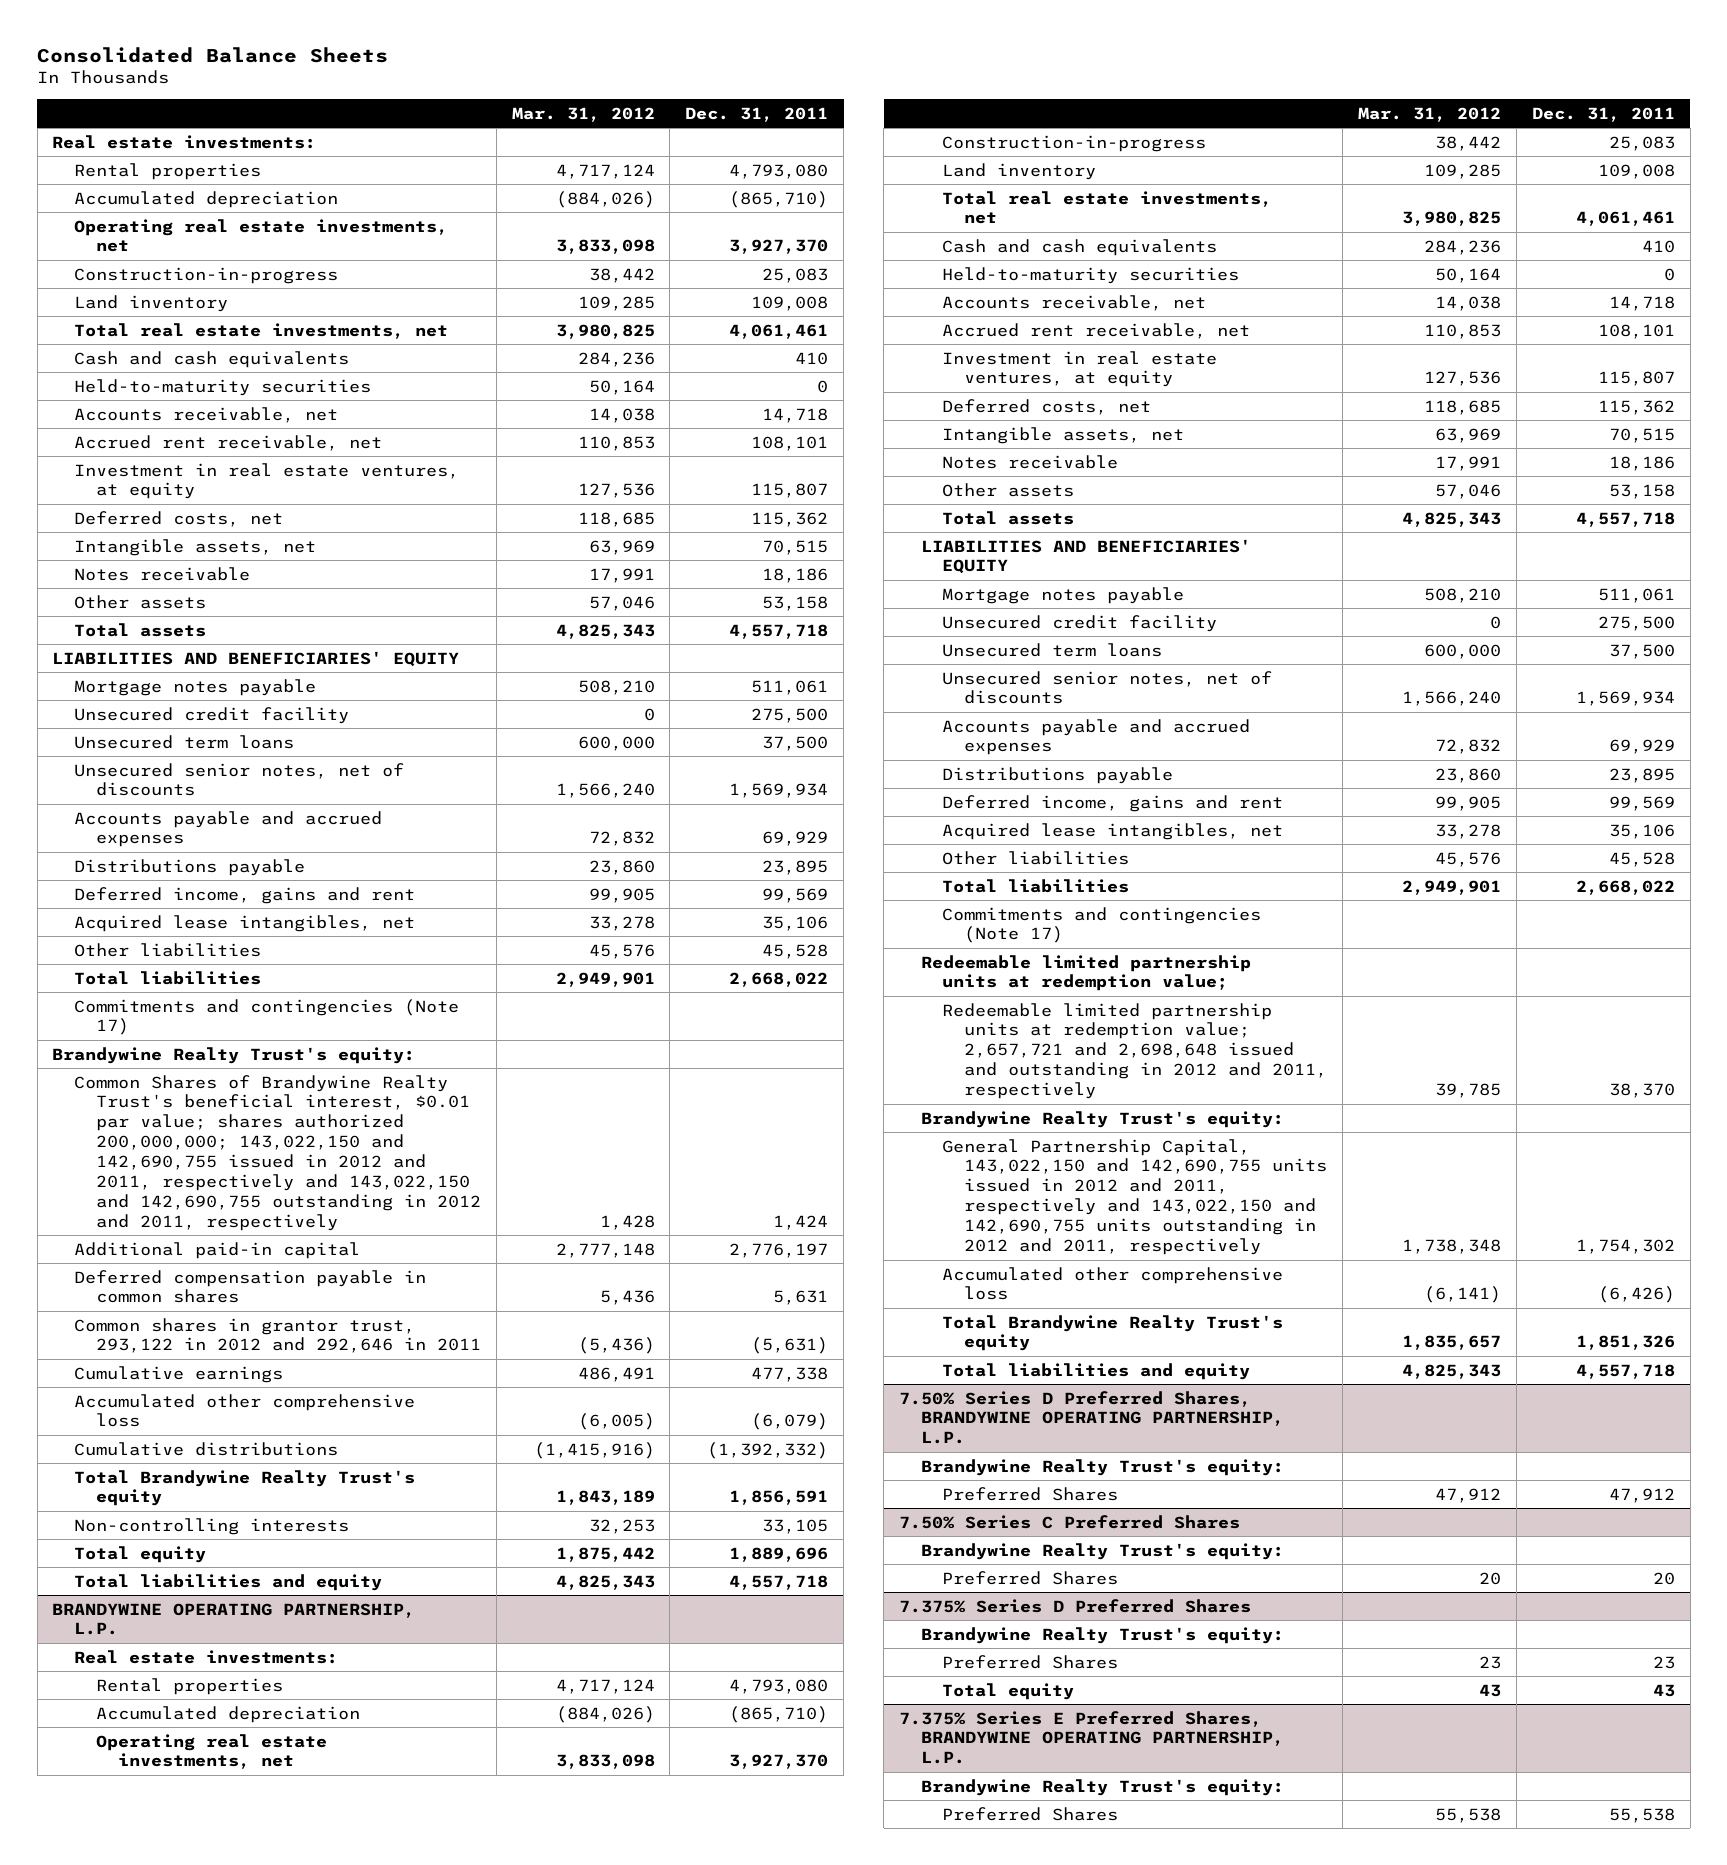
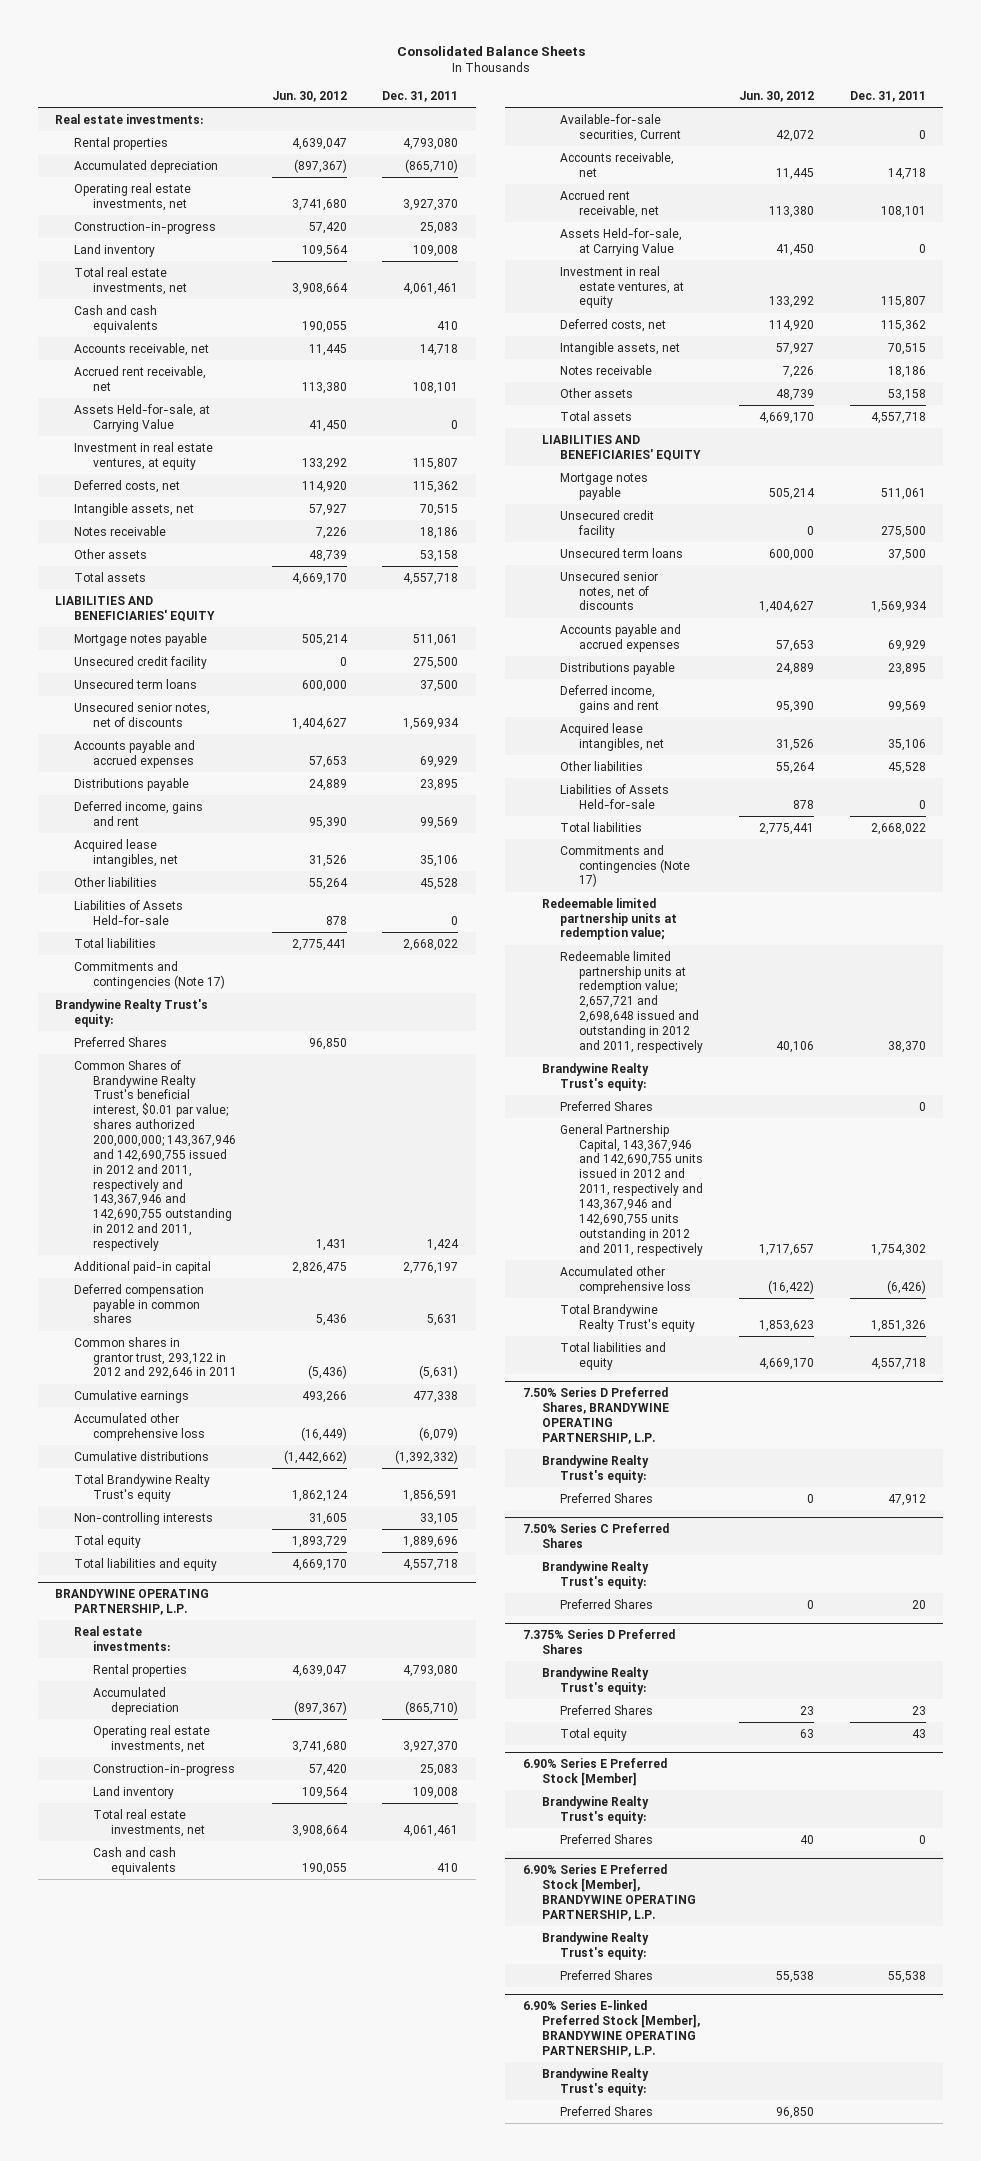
[511,106,655,122] Mar. 31, 2012 -> none
none -> [271,91,347,103] Jun. 30, 2012
[74,378,372,396] Held-to-maturity securities -> none
none -> [74,403,211,432] Assets Held-for-sale, at Carrying Value
none -> [74,899,184,925] Liabilities of Assets Held-for-sale
none -> [74,1036,168,1047] Preferred Shares
[74,1074,481,1232] Common Shares of Brandywine Realty Trust's beneficial interest, $0.01 par value; shares authorized 200,000,000; 143,022,150 and 142,690,755 issued in 2012 and 2011, respectively and 143,022,150 and 142,690,755 outstanding in 2012 and 2011, respectively -> [74,1059,236,1251] Common Shares of Brandywine Realty Trust's beneficial interest, $0.01 par value; shares authorized 200,000,000; 143,367,946 and 142,690,755 issued in 2012 and 2011, respectively and 143,367,946 and 142,690,755 outstanding in 2012 and 2011, respectively
[942,266,1240,284] Held-to-maturity securities -> none
none -> [560,113,681,142] Available-for-sale securities, Current
none -> [560,227,683,256] Assets Held-for-sale, at Carrying Value
none -> [560,783,670,809] Liabilities of Assets Held-for-sale
none -> [560,1100,654,1111] Preferred Shares
[942,1138,1328,1256] General Partnership Capital, 143,022,150 and 142,690,755 units issued in 2012 and 2011, respectively and 143,022,150 and 142,690,755 units outstanding in 2012 and 2011, respectively -> [560,1123,703,1256] General Partnership Capital, 143,367,946 and 142,690,755 units issued in 2012 and 2011, respectively and 143,367,946 and 142,690,755 units outstanding in 2012 and 2011, respectively
[898,1710,1284,1765] 7.375% Series E Preferred Shares, BRANDYWINE OPERATING PARTNERSHIP, L.P. -> none
none -> [523,1758,668,1786] 6.90% Series E Preferred Stock [Member]
none -> [560,1833,654,1844] Preferred Shares
none -> [523,1864,696,1921] 6.90% Series E Preferred Stock [Member], BRANDYWINE OPERATING PARTNERSHIP, L.P.
none -> [541,1931,649,1960] Brandywine Realty Trust's equity:
none -> [523,2000,700,2057] 6.90% Series E-linked Preferred Stock [Member], BRANDYWINE OPERATING PARTNERSHIP, L.P.
none -> [541,2067,649,2096] Brandywine Realty Trust's equity:
none -> [560,2105,654,2116] Preferred Shares

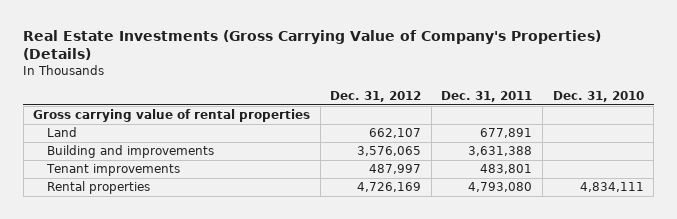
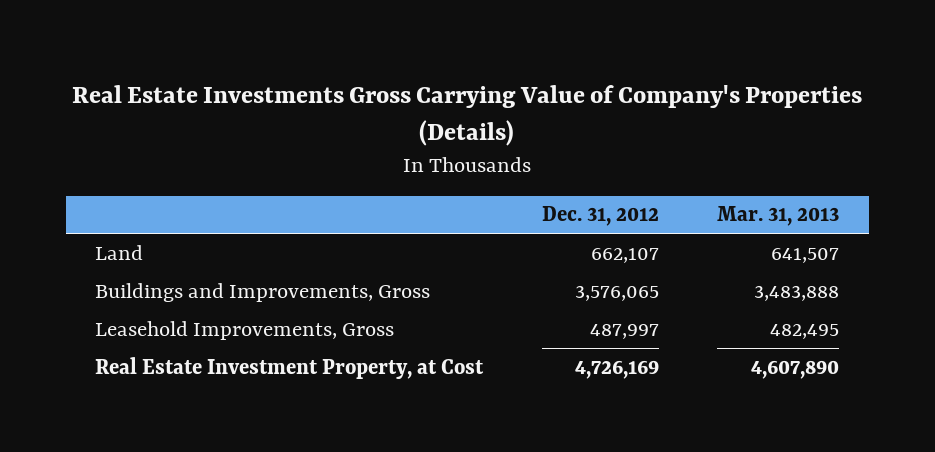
[23,30,602,61] Real Estate Investments (Gross Carrying Value of Company's Properties) (Details) -> [72,84,863,146] Real Estate Investments Gross Carrying Value of Company's Properties (Details)
[441,90,533,102] Dec. 31, 2011 -> none
[552,90,644,102] Dec. 31, 2010 -> none
none -> [717,206,840,227] Mar. 31, 2013
[33,109,311,123] Gross carrying value of rental properties -> none
[46,145,214,159] Building and improvements -> [95,282,431,302] Buildings and Improvements, Gross
[45,164,180,177] Tenant improvements -> [95,320,395,340] Leasehold Improvements, Gross
[46,181,150,195] Rental properties -> [95,356,485,379] Real Estate Investment Property, at Cost

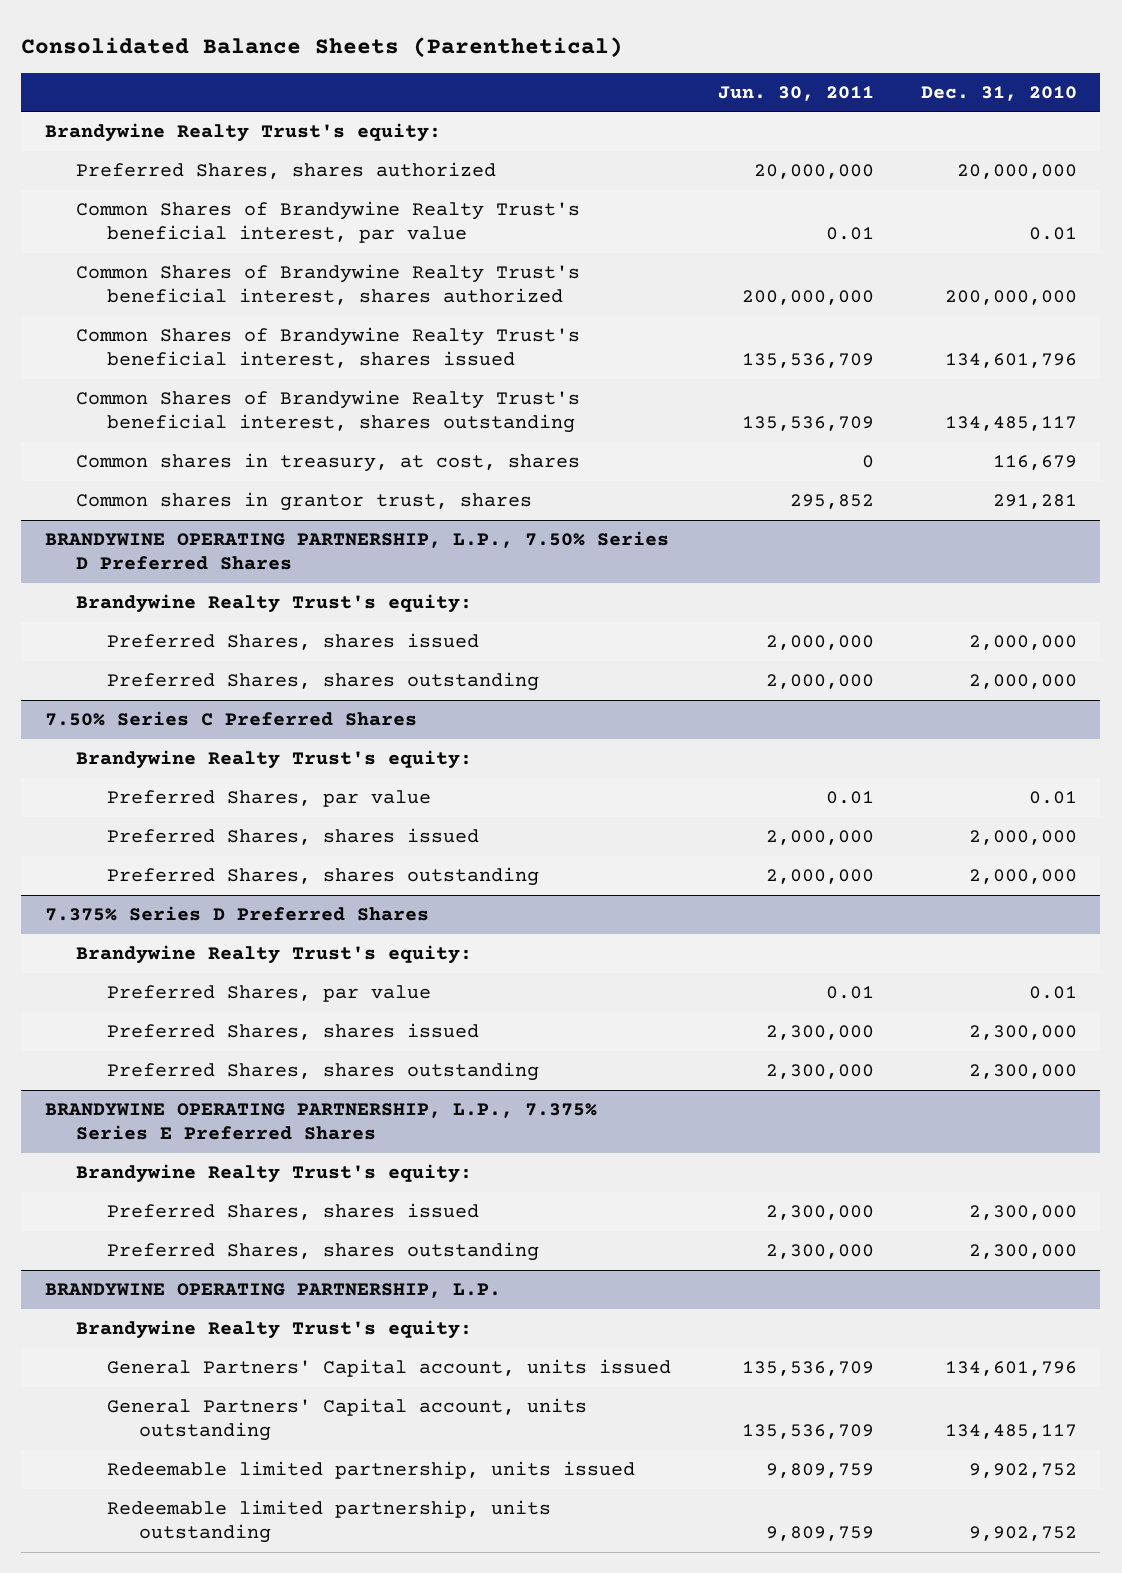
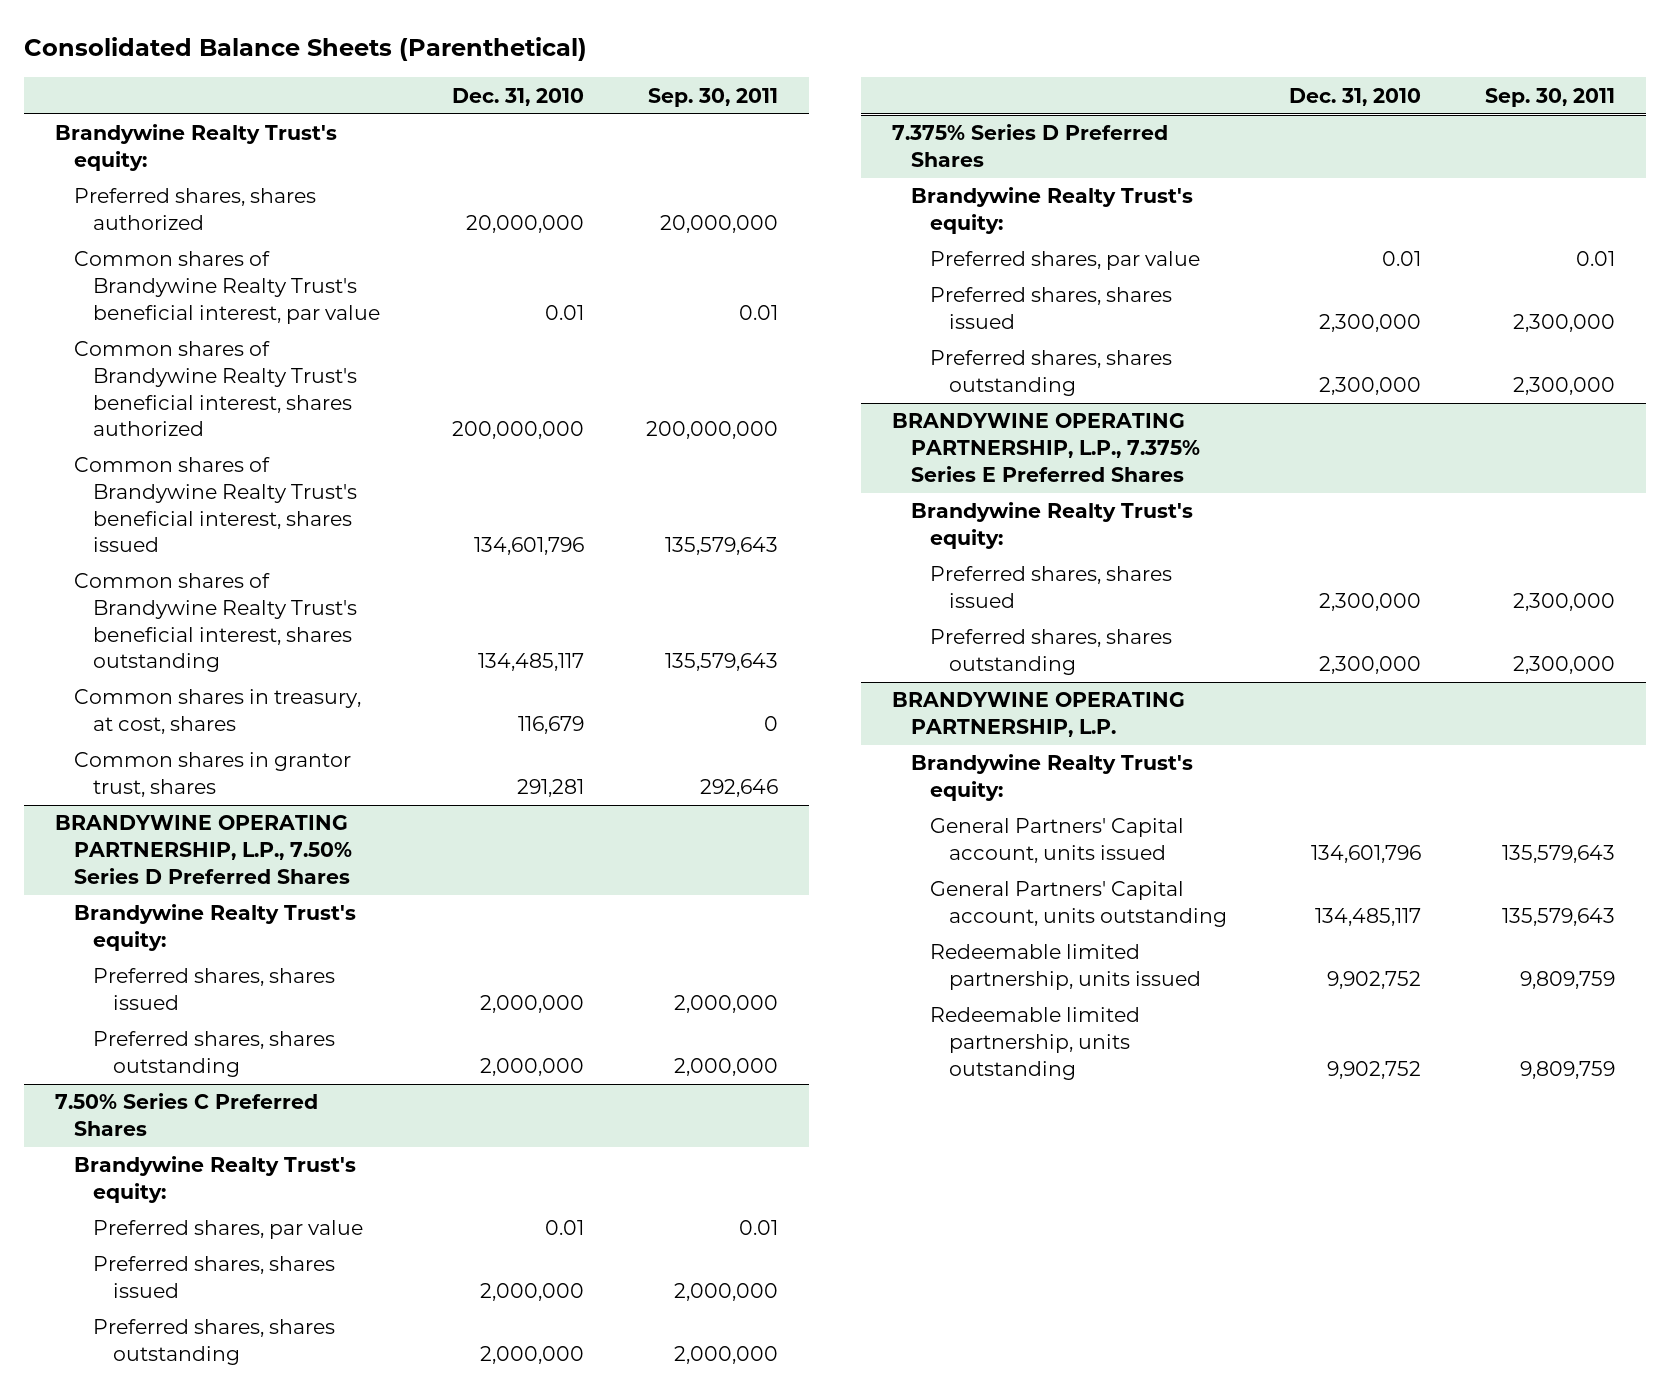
[718,85,875,101] Jun. 30, 2011 -> none
none -> [648,87,779,107] Sep. 30, 2011
[76,162,497,180] Preferred Shares, shares authorized -> [74,188,317,231] Preferred shares, shares authorized
[76,201,581,244] Common Shares of Brandywine Realty Trust's beneficial interest, par value -> [74,251,381,324] Common shares of Brandywine Realty Trust's beneficial interest, par value
[76,264,581,306] Common Shares of Brandywine Realty Trust's beneficial interest, shares authorized -> [74,341,358,437] Common shares of Brandywine Realty Trust's beneficial interest, shares authorized
[76,327,581,369] Common Shares of Brandywine Realty Trust's beneficial interest, shares issued -> [74,457,358,553] Common shares of Brandywine Realty Trust's beneficial interest, shares issued
[76,390,581,434] Common Shares of Brandywine Realty Trust's beneficial interest, shares outstanding -> [74,573,358,673] Common shares of Brandywine Realty Trust's beneficial interest, shares outstanding
[107,633,480,651] Preferred Shares, shares issued -> [93,968,336,1011] Preferred shares, shares issued
[107,672,540,692] Preferred Shares, shares outstanding -> [93,1031,336,1078] Preferred shares, shares outstanding
[107,790,432,808] Preferred Shares, par value -> [93,1220,364,1240] Preferred shares, par value
[107,828,480,846] Preferred Shares, shares issued -> [93,1256,336,1299] Preferred shares, shares issued
[107,867,540,887] Preferred Shares, shares outstanding -> [93,1319,336,1366] Preferred shares, shares outstanding
[107,985,432,1003] Preferred Shares, par value -> [930,251,1201,271] Preferred shares, par value
[107,1023,480,1041] Preferred Shares, shares issued -> [930,287,1173,330] Preferred shares, shares issued
[107,1062,540,1082] Preferred Shares, shares outstanding -> [930,350,1173,397] Preferred shares, shares outstanding
[107,1203,480,1221] Preferred Shares, shares issued -> [930,566,1173,609] Preferred shares, shares issued
[107,1242,540,1262] Preferred Shares, shares outstanding -> [930,629,1173,676] Preferred shares, shares outstanding

